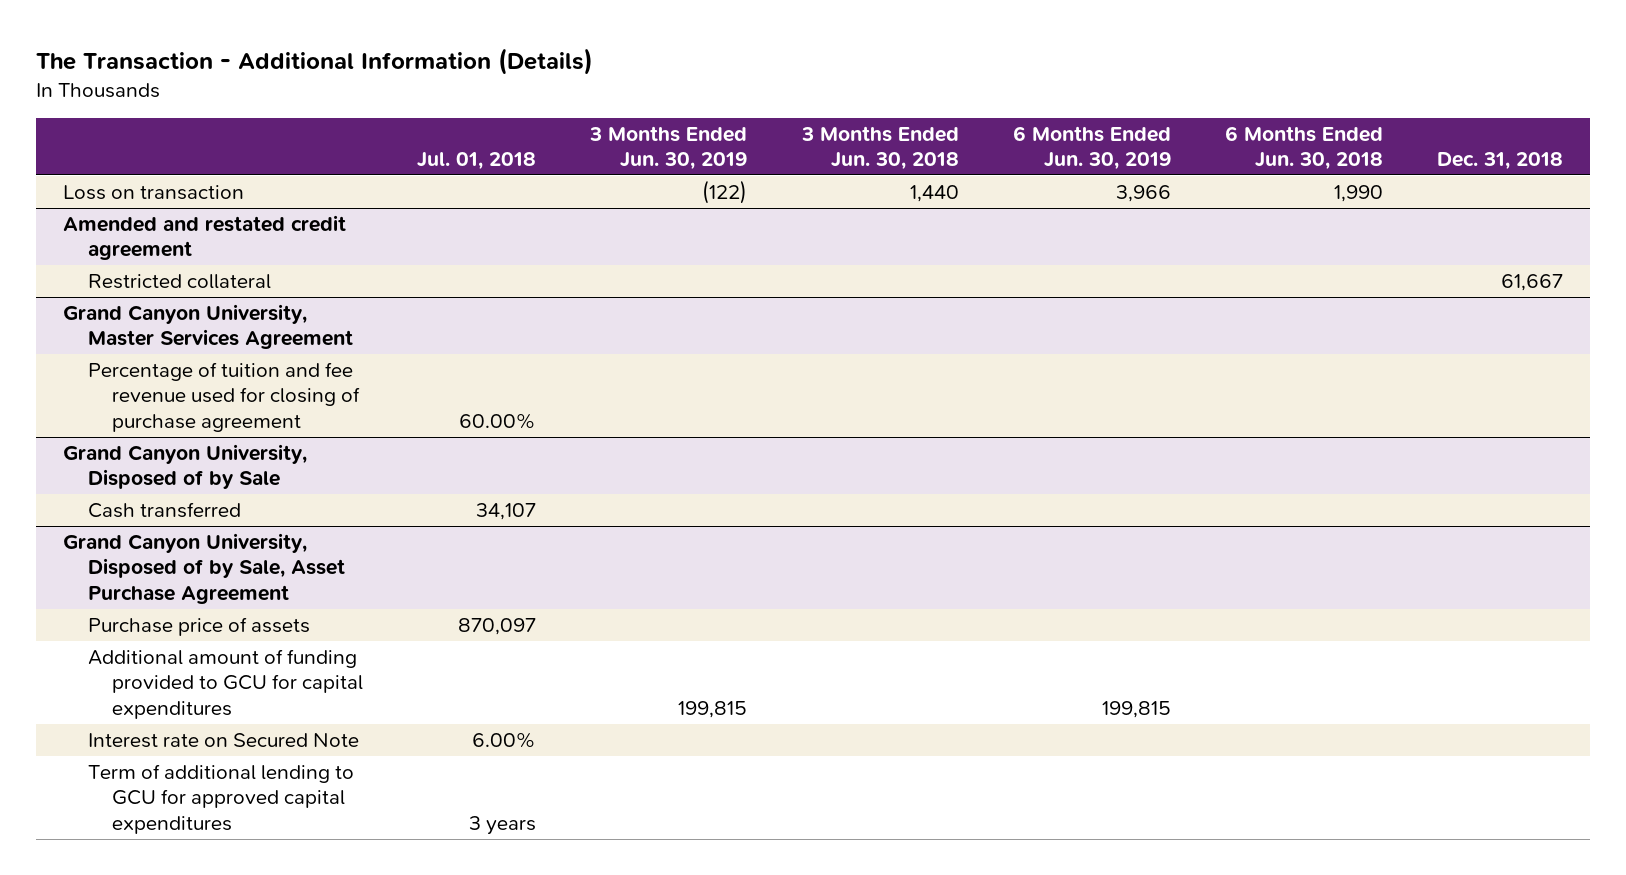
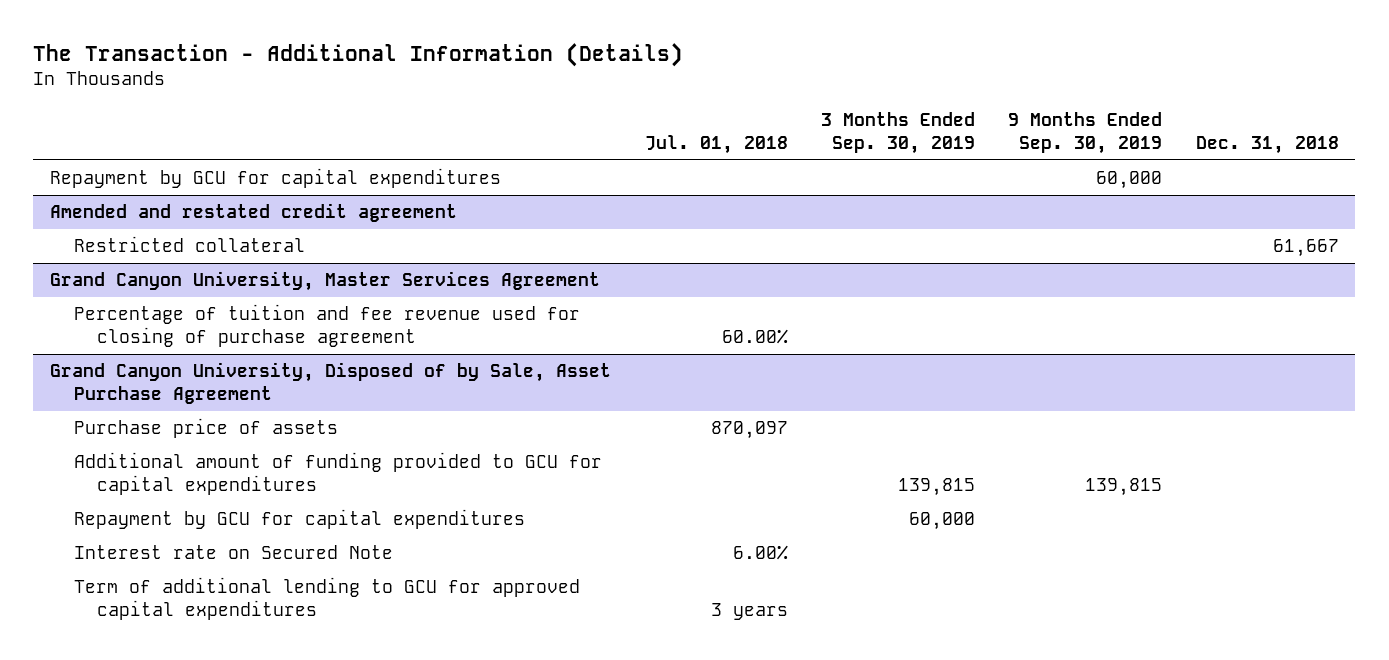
[589,125,748,170] 3 Months Ended Jun. 30, 2019 -> none
[800,125,959,170] 3 Months Ended Jun. 30, 2018 -> none
[1012,125,1171,170] 6 Months Ended Jun. 30, 2019 -> none
[1224,125,1383,170] 6 Months Ended Jun. 30, 2018 -> none
none -> [820,112,975,154] 3 Months Ended Sep. 30, 2019
none -> [1008,112,1163,154] 9 Months Ended Sep. 30, 2019
[63,184,245,200] Loss on transaction -> none
none -> [50,168,502,189] Repayment by GCU for capital expenditures
[63,443,308,490] Grand Canyon University, Disposed of by Sale -> none
[87,501,241,518] Cash transferred -> none
none -> [73,509,525,530] Repayment by GCU for capital expenditures

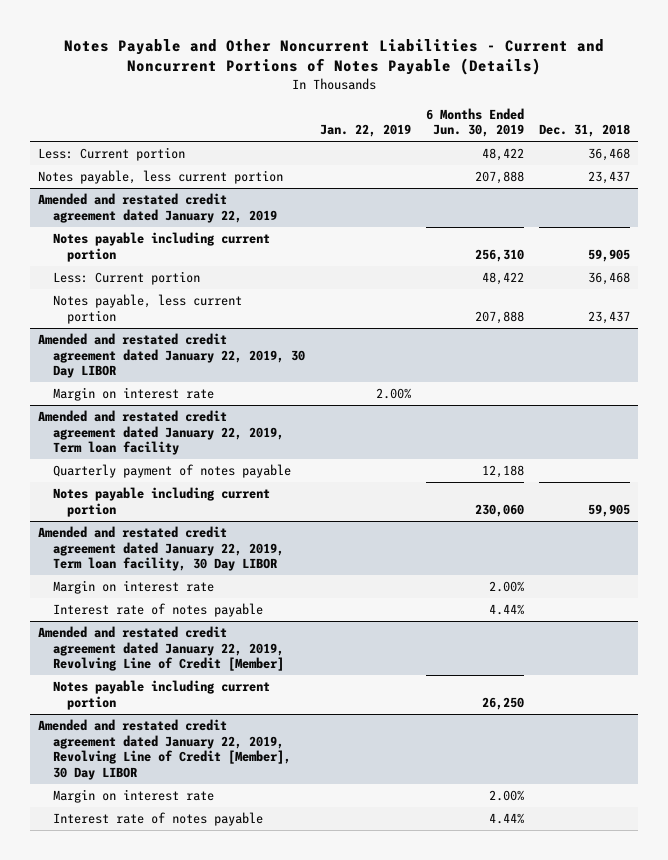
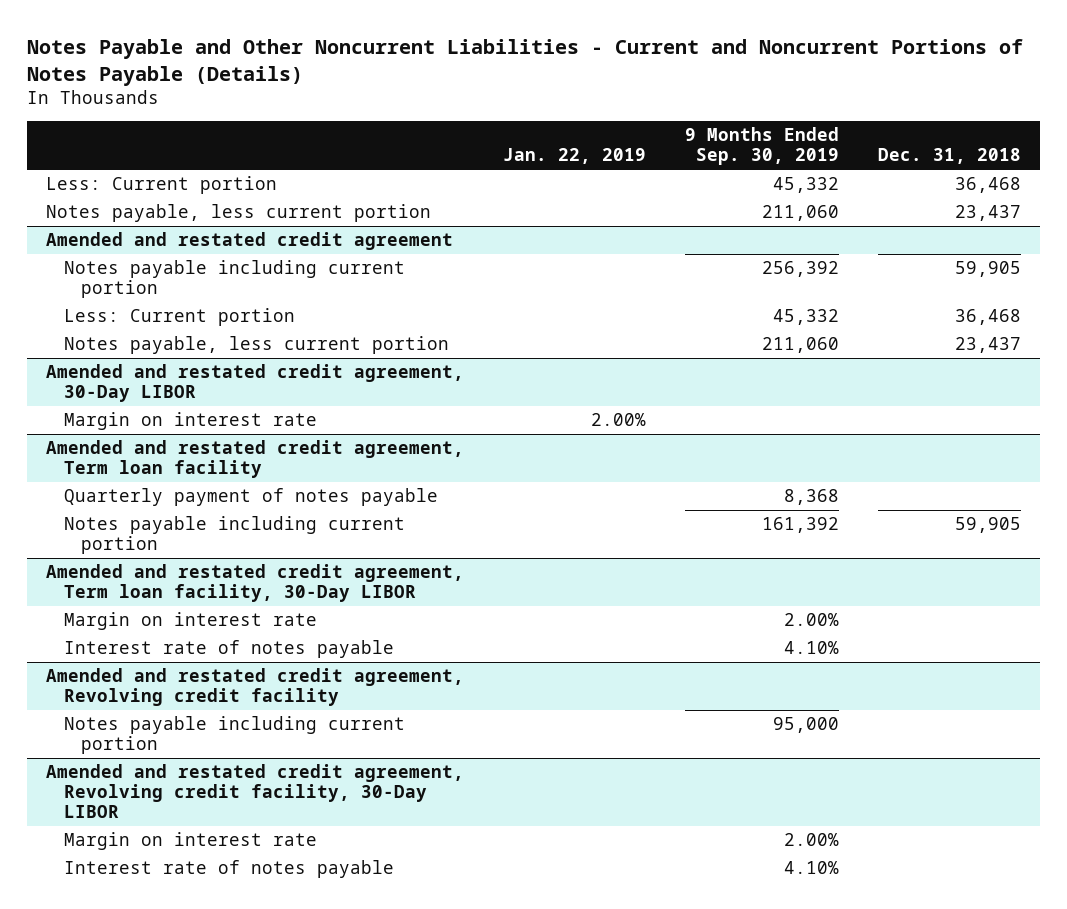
[425,107,524,138] 6 Months Ended Jun. 30, 2019 -> none
none -> [685,127,840,166] 9 Months Ended Sep. 30, 2019
[38,193,277,223] Amended and restated credit agreement dated January 22, 2019 -> [46,232,454,251] Amended and restated credit agreement
[38,333,305,379] Amended and restated credit agreement dated January 22, 2019, 30 Day LIBOR -> [46,364,465,403] Amended and restated credit agreement, 30-Day LIBOR
[38,410,284,456] Amended and restated credit agreement dated January 22, 2019, Term loan facility -> [46,440,465,479] Amended and restated credit agreement, Term loan facility
[38,526,284,572] Amended and restated credit agreement dated January 22, 2019, Term loan facility, 30 Day LIBOR -> [46,564,465,603] Amended and restated credit agreement, Term loan facility, 30-Day LIBOR
[38,626,284,672] Amended and restated credit agreement dated January 22, 2019, Revolving Line of Credit [Member] -> none
[52,680,270,710] Notes payable including current portion -> none
none -> [46,668,465,707] Amended and restated credit agreement, Revolving credit facility
none -> [63,716,405,755] Notes payable including current portion
[38,719,291,780] Amended and restated credit agreement dated January 22, 2019, Revolving Line of Credit [Member], 30 Day LIBOR -> [46,764,465,819] Amended and restated credit agreement, Revolving credit facility, 30-Day LIBOR

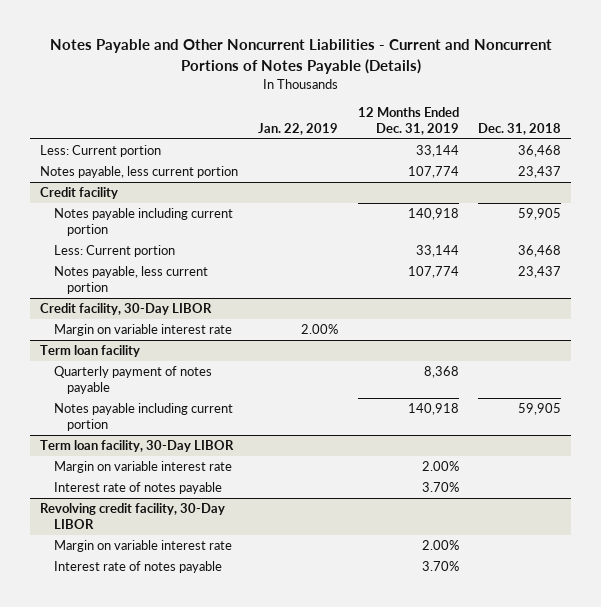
[685,127,840,166] 9 Months Ended Sep. 30, 2019 -> none
none -> [357,107,459,135] 12 Months Ended Dec. 31, 2019
[46,232,454,251] Amended and restated credit agreement -> [39,187,118,200] Credit facility
[46,364,465,403] Amended and restated credit agreement, 30-Day LIBOR -> none
[63,412,317,431] Margin on interest rate -> none
none -> [39,303,212,316] Credit facility, 30-Day LIBOR
none -> [53,324,232,337] Margin on variable interest rate
[46,440,465,479] Amended and restated credit agreement, Term loan facility -> [39,345,140,358] Term loan facility
[46,564,465,603] Amended and restated credit agreement, Term loan facility, 30-Day LIBOR -> [39,440,234,453] Term loan facility, 30-Day LIBOR
[63,612,317,631] Margin on interest rate -> [53,461,232,474] Margin on variable interest rate
[46,668,465,707] Amended and restated credit agreement, Revolving credit facility -> none
[63,716,405,755] Notes payable including current portion -> none
[46,764,465,819] Amended and restated credit agreement, Revolving credit facility, 30-Day LIBOR -> [39,503,225,530] Revolving credit facility, 30-Day LIBOR
[63,832,317,851] Margin on interest rate -> [53,540,232,553] Margin on variable interest rate

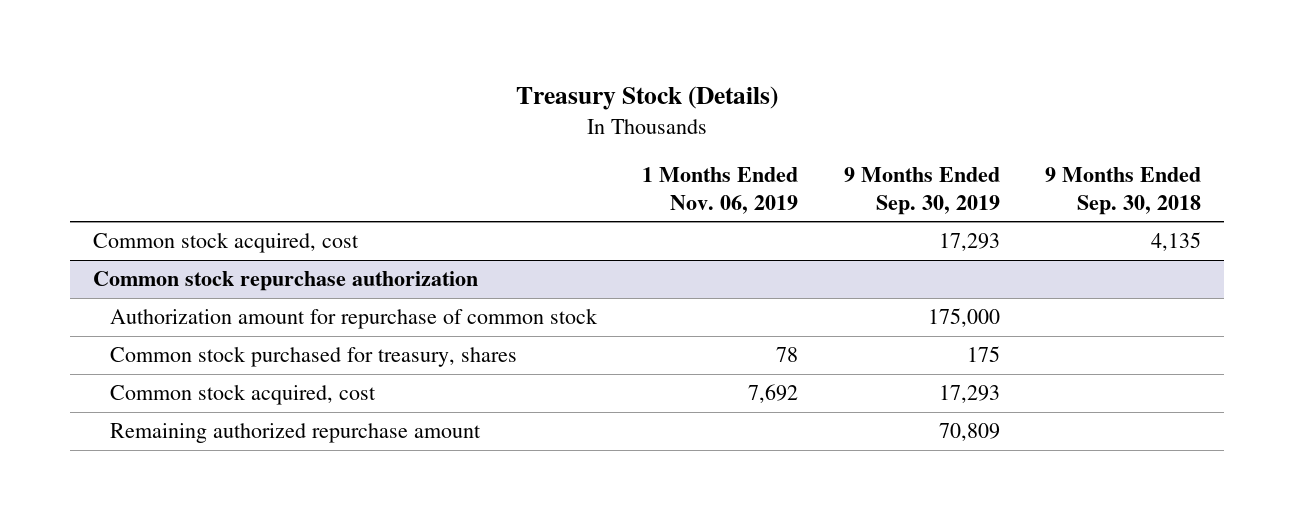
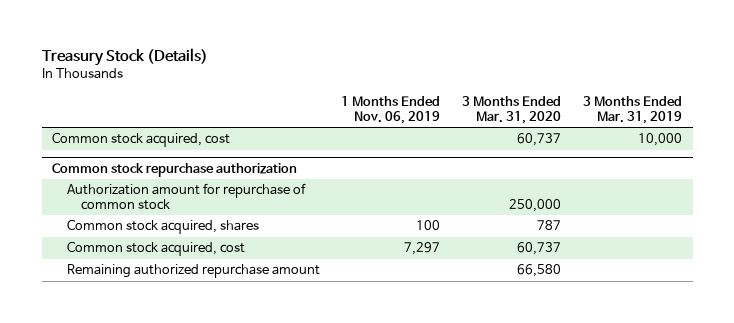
[843,167,1000,215] 9 Months Ended Sep. 30, 2019 -> none
[1045,167,1202,215] 9 Months Ended Sep. 30, 2018 -> none
none -> [462,96,562,124] 3 Months Ended Mar. 31, 2020
none -> [582,96,682,124] 3 Months Ended Mar. 31, 2019
[109,346,517,368] Common stock purchased for treasury, shares -> [66,219,259,235] Common stock acquired, shares
[776,347,799,363] 78 -> [416,220,441,231] 100
[748,384,799,404] 7,692 -> [404,242,441,256] 7,297

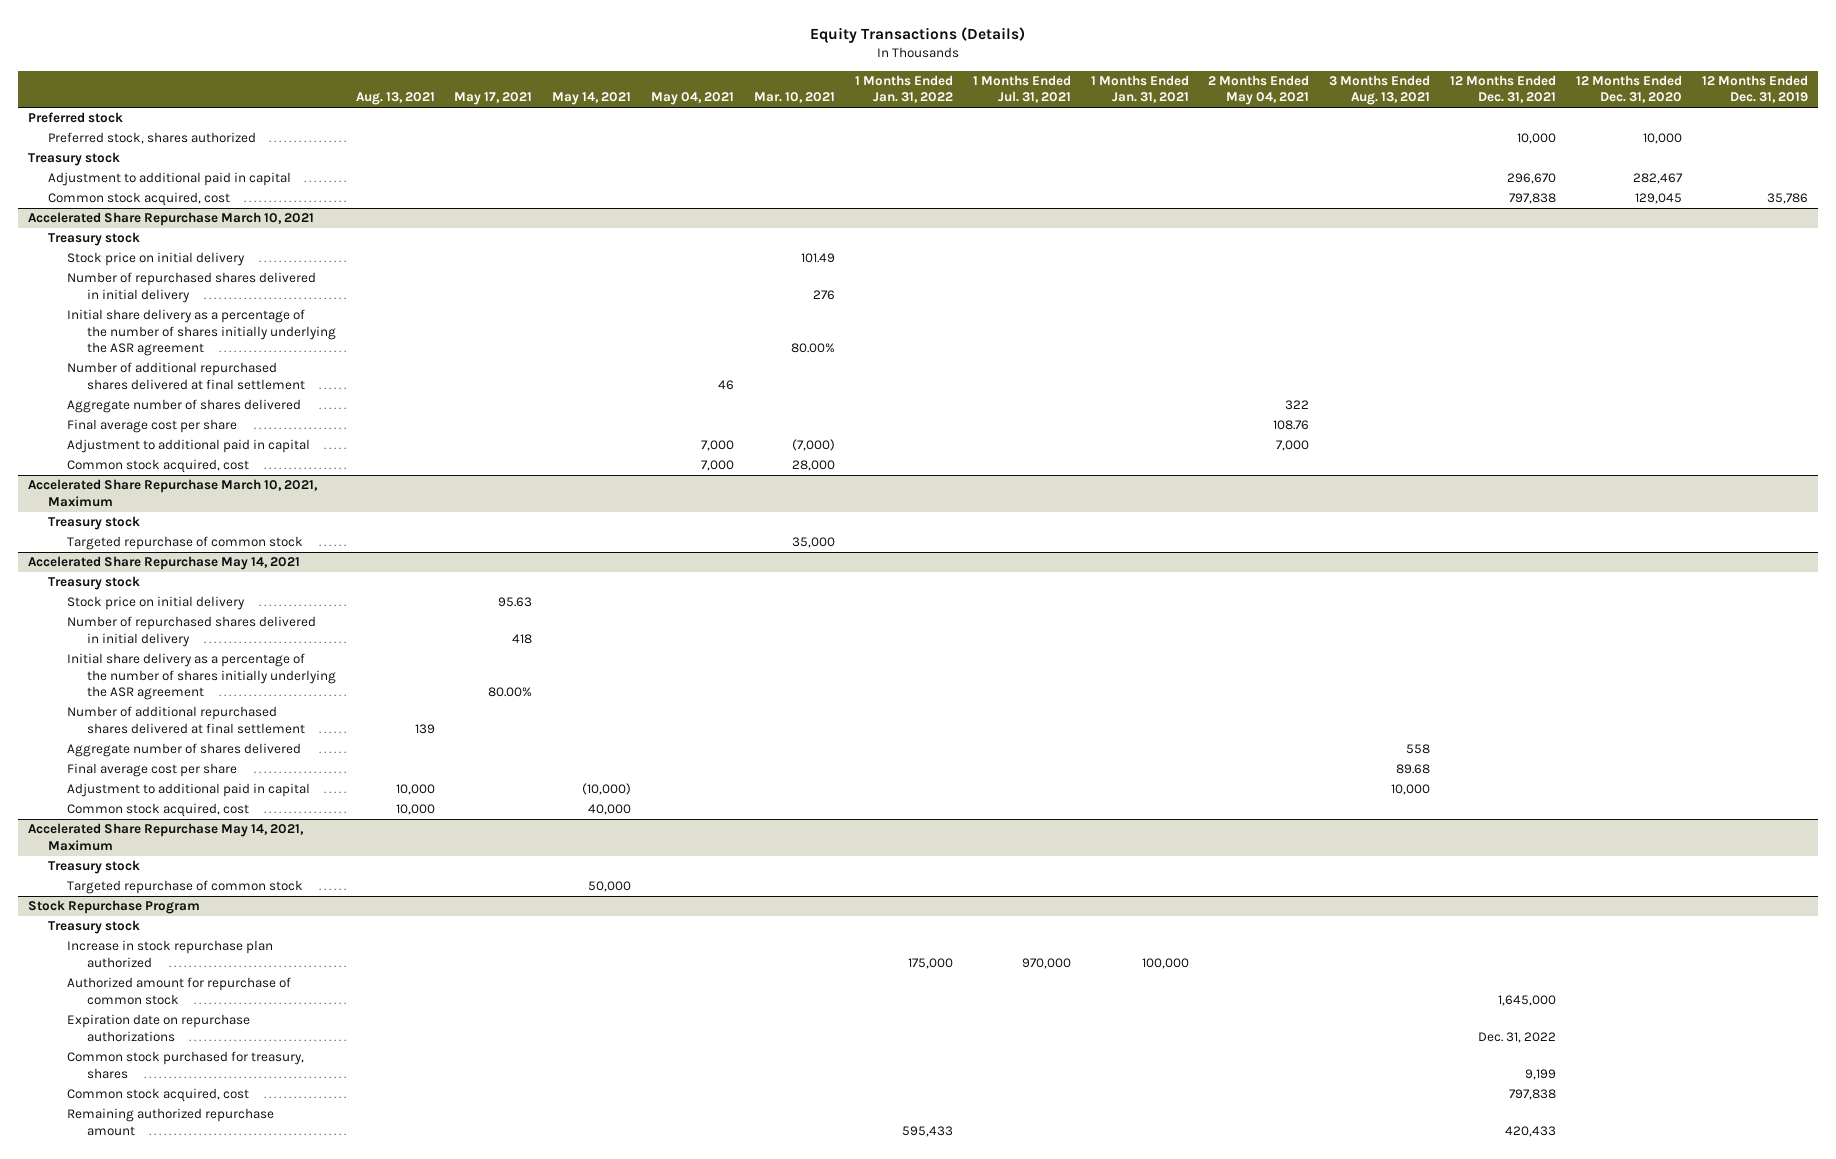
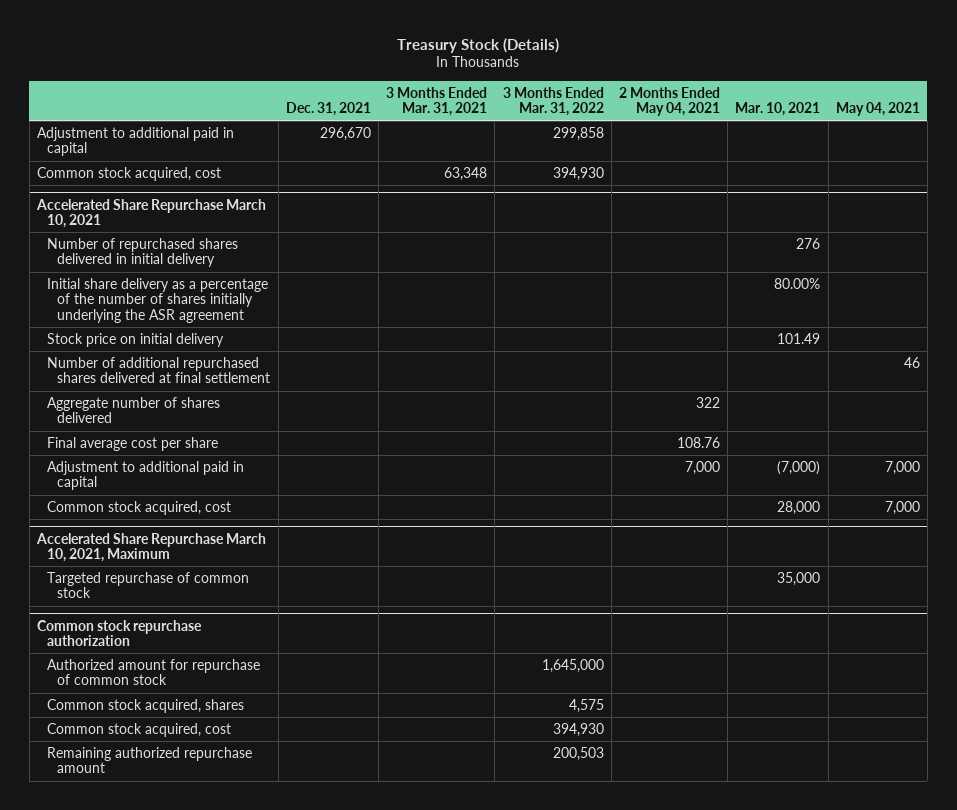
[809,26,1025,43] Equity Transactions (Details) -> [397,37,560,53] Treasury Stock (Details)
[355,92,435,106] Aug. 13, 2021 -> none
[454,92,533,106] May 17, 2021 -> none
[552,92,632,106] May 14, 2021 -> none
[854,75,953,104] 1 Months Ended Jan. 31, 2022 -> none
[972,75,1071,104] 1 Months Ended Jul. 31, 2021 -> none
[1090,75,1189,104] 1 Months Ended Jan. 31, 2021 -> none
[1329,75,1431,106] 3 Months Ended Aug. 13, 2021 -> none
[1450,75,1557,104] 12 Months Ended Dec. 31, 2021 -> none
[1576,75,1683,104] 12 Months Ended Dec. 31, 2020 -> none
[1701,75,1808,104] 12 Months Ended Dec. 31, 2019 -> none
none -> [285,102,371,117] Dec. 31, 2021
none -> [386,86,488,117] 3 Months Ended Mar. 31, 2021
none -> [502,86,604,117] 3 Months Ended Mar. 31, 2022
[27,112,123,124] Preferred stock -> none
[47,132,256,145] Preferred stock, shares authorized -> none
[27,152,120,167] Treasury stock -> none
[47,232,140,247] Treasury stock -> none
[67,252,246,267] Stock price on initial delivery -> [47,332,225,347] Stock price on initial delivery
[47,516,140,531] Treasury stock -> none
[27,556,300,571] Accelerated Share Repurchase May 14, 2021 -> none
[47,576,140,591] Treasury stock -> none
[67,596,246,611] Stock price on initial delivery -> none
[67,616,317,647] Number of repurchased shares delivered in initial delivery -> none
[67,653,336,701] Initial share delivery as a percentage of the number of shares initially underlying the ASR agreement -> none
[67,706,305,734] Number of additional repurchased shares delivered at final settlement -> none
[67,743,302,758] Aggregate number of shares delivered -> none
[67,763,238,778] Final average cost per share -> none
[67,783,311,798] Adjustment to additional paid in capital -> none
[67,803,250,818] Common stock acquired, cost -> none
[27,823,304,851] Accelerated Share Repurchase May 14, 2021, Maximum -> none
[47,860,140,875] Treasury stock -> none
[67,880,304,895] Targeted repurchase of common stock -> none
[47,920,140,935] Treasury stock -> none
[67,940,274,968] Increase in stock repurchase plan authorized -> none
[27,900,200,915] Stock Repurchase Program -> [36,619,202,647] Common stock repurchase authorization
[67,1014,251,1042] Expiration date on repurchase authorizations -> none
[67,1051,305,1079] Common stock purchased for treasury, shares -> [47,698,245,713] Common stock acquired, shares

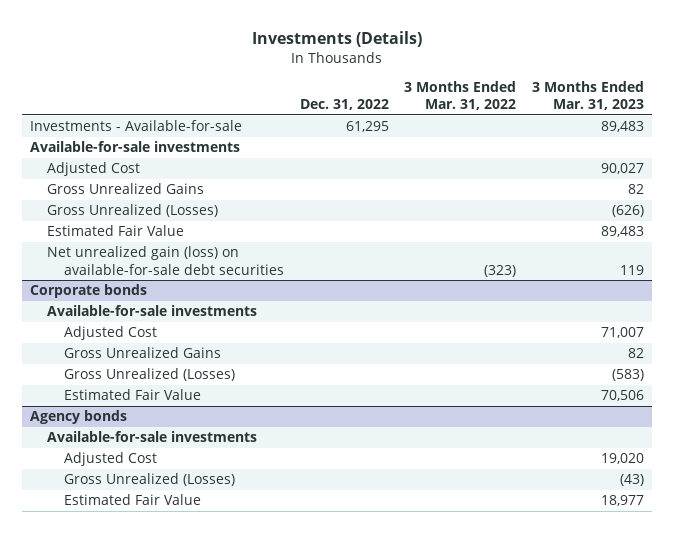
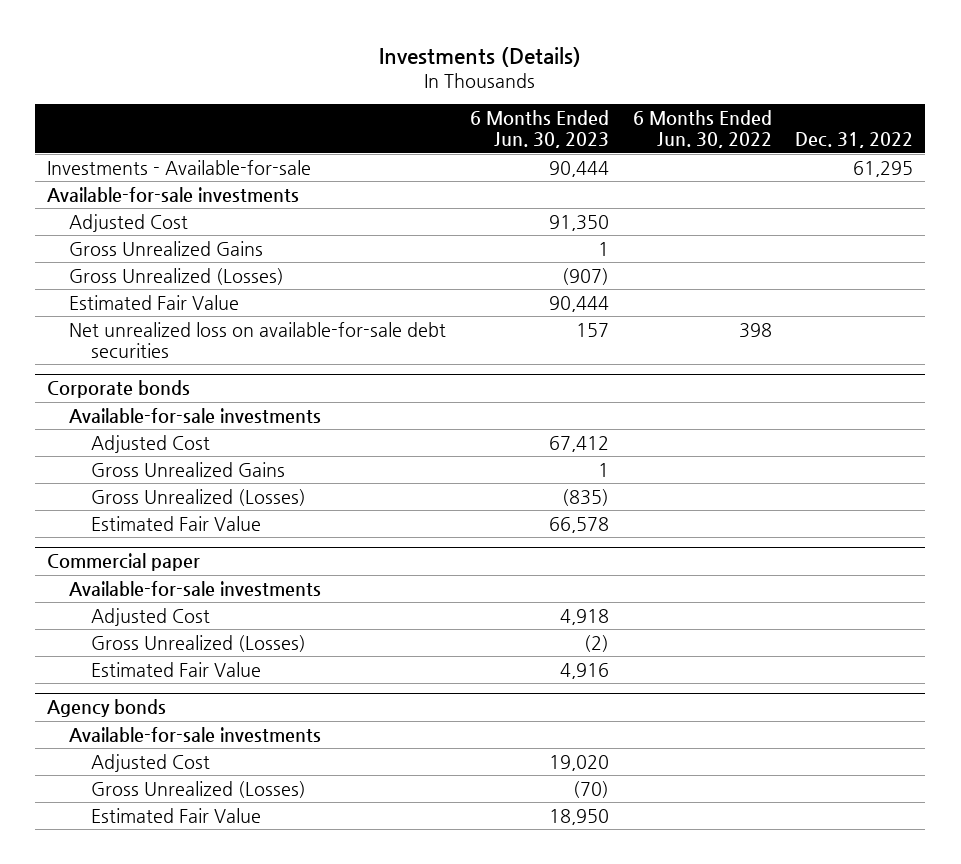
[404,80,517,111] 3 Months Ended Mar. 31, 2022 -> none
[532,80,645,111] 3 Months Ended Mar. 31, 2023 -> none
none -> [469,110,609,149] 6 Months Ended Jun. 30, 2023
none -> [632,110,772,149] 6 Months Ended Jun. 30, 2022
[47,246,285,275] Net unrealized gain (loss) on available-for-sale debt securities -> [68,321,446,358] Net unrealized loss on available-for-sale debt securities
none -> [47,553,201,572] Commercial paper
none -> [68,580,321,596] Available-for-sale investments
none -> [90,607,210,626] Adjusted Cost
none -> [90,634,306,652] Gross Unrealized (Losses)
none -> [90,661,261,677] Estimated Fair Value

